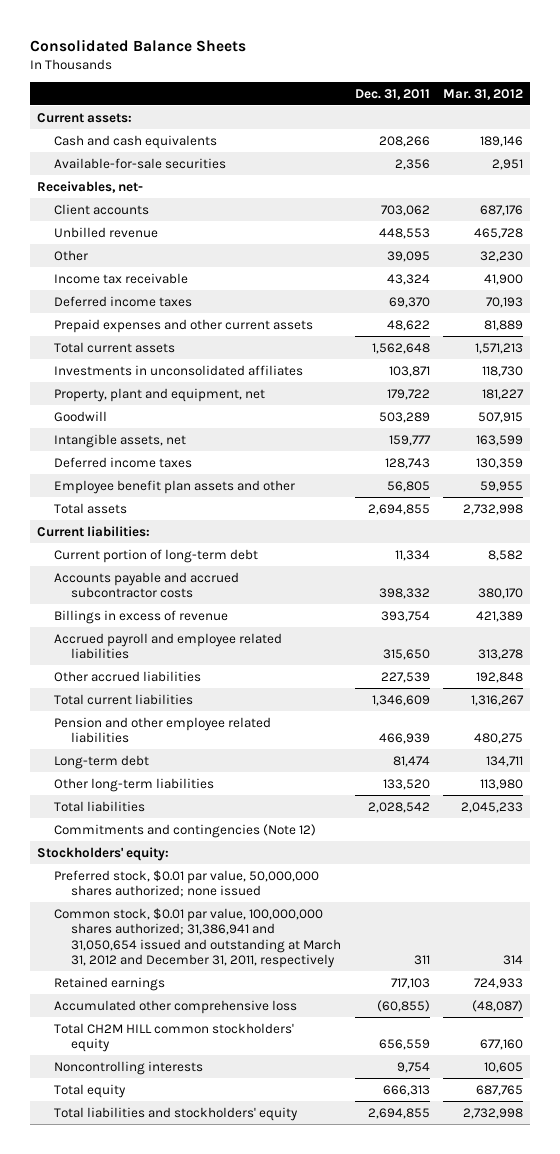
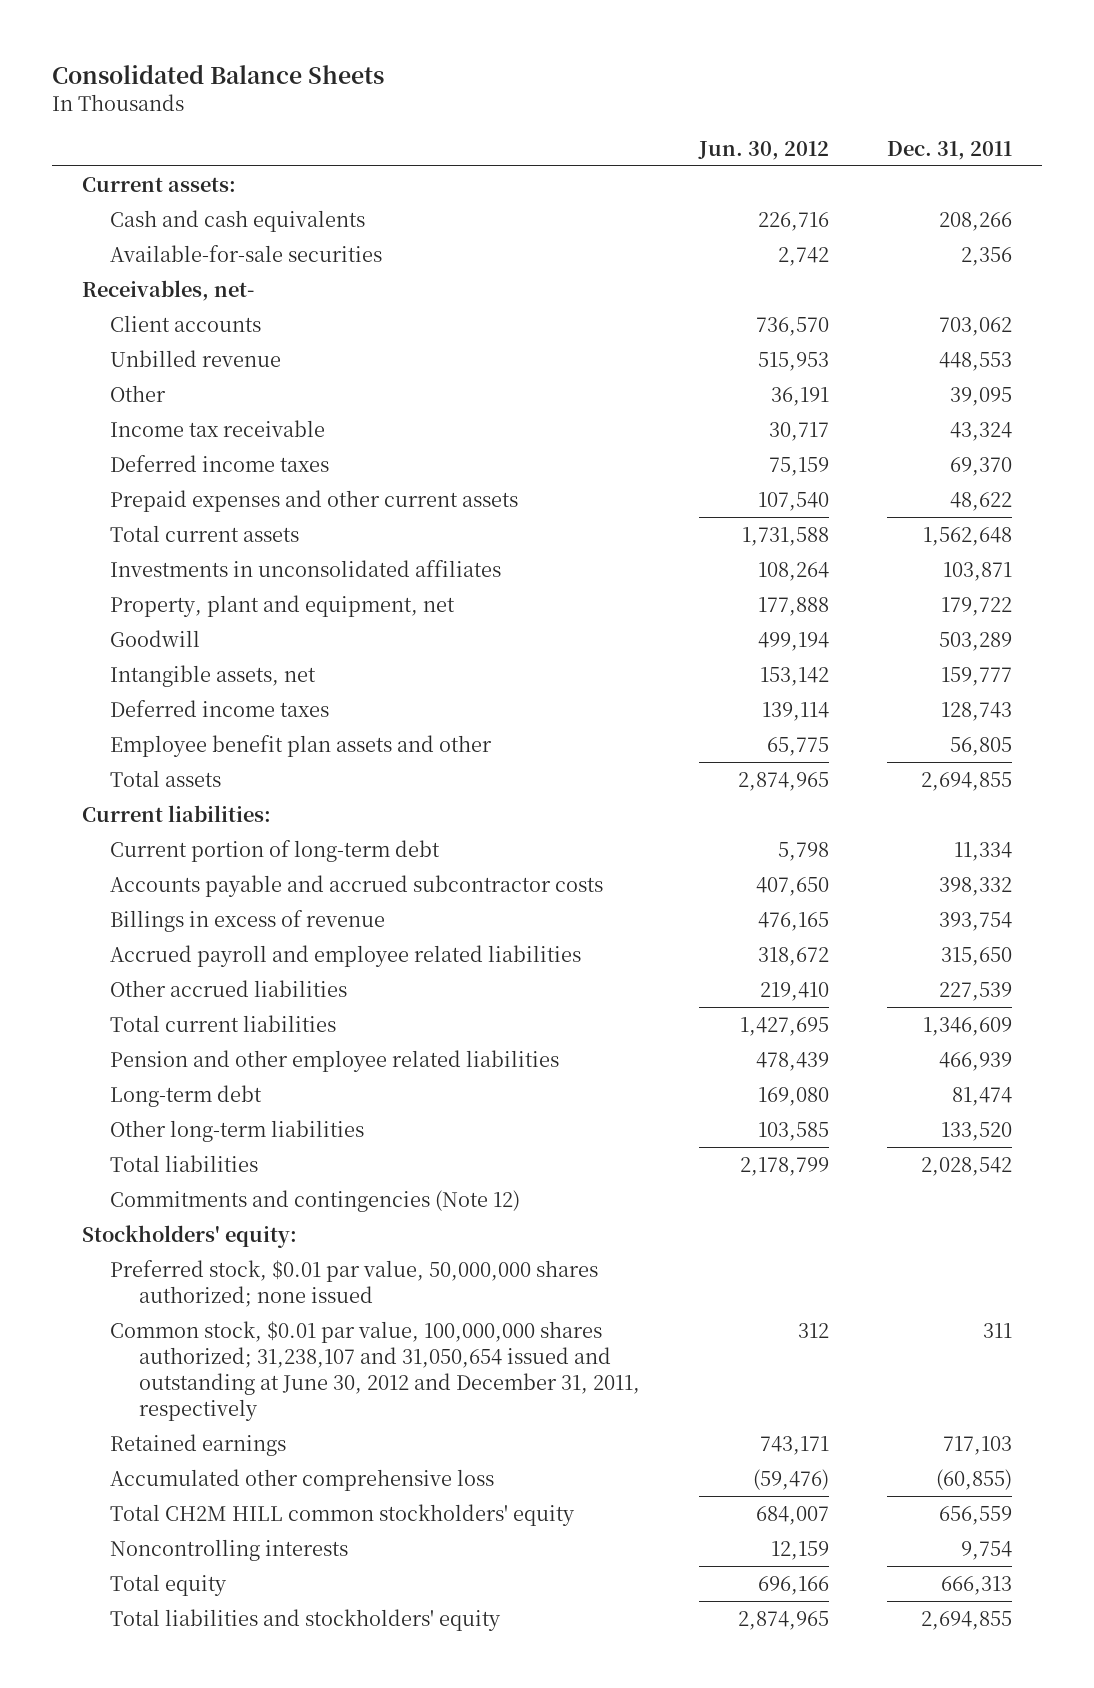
[443,88,524,100] Mar. 31, 2012 -> none
none -> [697,140,829,160] Jun. 30, 2012
[53,907,342,969] Common stock, $0.01 par value, 100,000,000 shares authorized; 31,386,941 and 31,050,654 issued and outstanding at March 31, 2012 and December 31, 2011, respectively -> [110,1320,641,1422] Common stock, $0.01 par value, 100,000,000 shares authorized; 31,238,107 and 31,050,654 issued and outstanding at June 30, 2012 and December 31, 2011, respectively

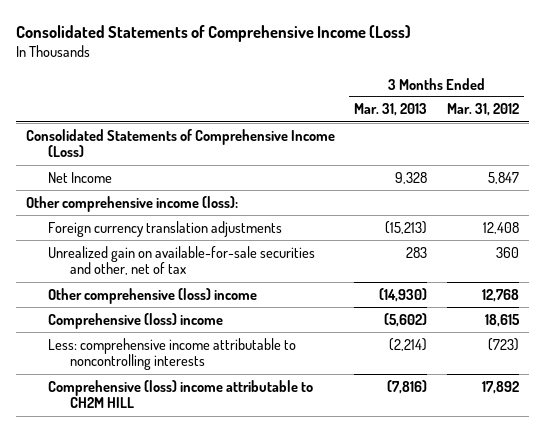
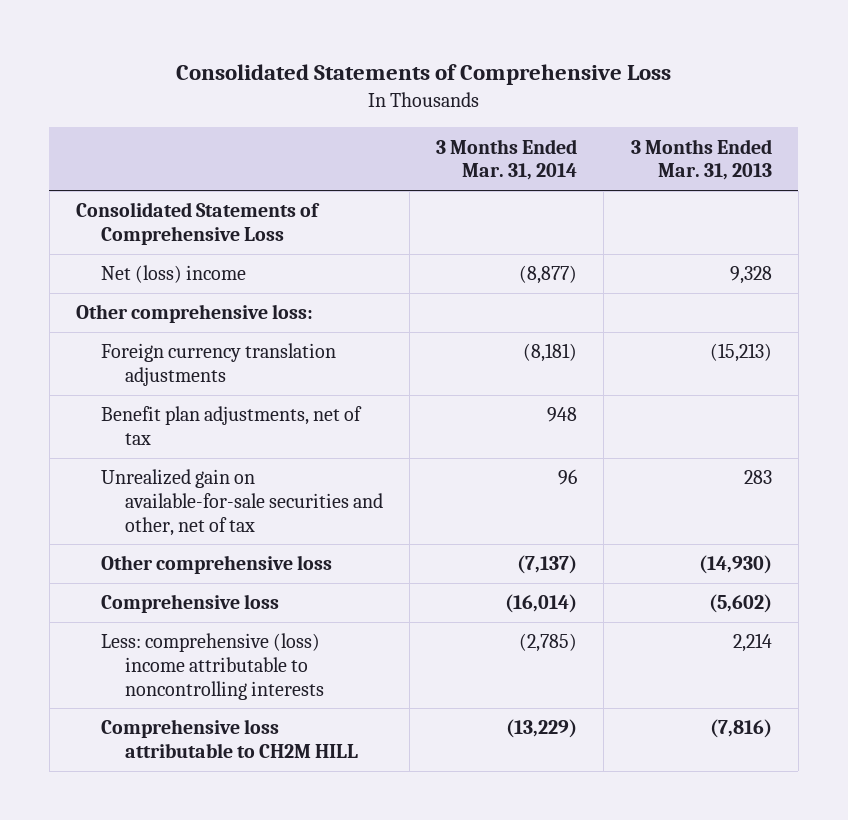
[15,24,411,42] Consolidated Statements of Comprehensive Income (Loss) -> [175,64,671,86] Consolidated Statements of Comprehensive Loss
[447,103,520,117] Mar. 31, 2012 -> none
none -> [436,138,578,181] 3 Months Ended Mar. 31, 2014
[25,128,335,158] Consolidated Statements of Comprehensive Income (Loss) -> [75,202,320,246] Consolidated Statements of Comprehensive Loss
[47,171,112,183] Net Income -> [100,265,246,284] Net (loss) income
[25,195,238,212] Other comprehensive income (loss): -> [75,304,313,324] Other comprehensive loss:
none -> [100,406,362,446] Benefit plan adjustments, net of tax
[47,287,257,304] Other comprehensive (loss) income -> [100,555,332,575] Other comprehensive loss
[47,312,223,329] Comprehensive (loss) income -> [100,594,279,614] Comprehensive loss
[47,337,296,371] Less: comprehensive income attributable to noncontrolling interests -> [100,633,325,700] Less: comprehensive (loss) income attributable to noncontrolling interests
[389,337,428,351] (2,214) -> [732,633,772,653] 2,214
[47,379,313,409] Comprehensive (loss) income attributable to CH2M HILL -> [100,719,359,759] Comprehensive loss attributable to CH2M HILL

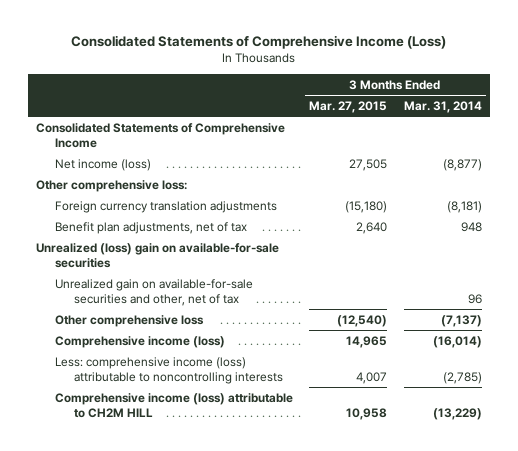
[175,64,671,86] Consolidated Statements of Comprehensive Loss -> [70,35,446,50] Consolidated Statements of Comprehensive Income (Loss)
[630,138,772,181] 3 Months Ended Mar. 31, 2013 -> none
none -> [309,100,388,113] Mar. 27, 2015
[75,202,320,246] Consolidated Statements of Comprehensive Loss -> [35,122,285,149] Consolidated Statements of Comprehensive Income
[100,265,246,284] Net (loss) income -> [54,158,151,171] Net income (loss)
none -> [35,242,279,269] Unrealized (loss) gain on available-for-sale securities
[100,594,279,614] Comprehensive loss -> [54,335,225,348] Comprehensive income (loss)
[100,633,325,700] Less: comprehensive (loss) income attributable to noncontrolling interests -> [54,356,283,385] Less: comprehensive income (loss) attributable to noncontrolling interests
[100,719,359,759] Comprehensive loss attributable to CH2M HILL -> [54,392,293,419] Comprehensive income (loss) attributable to CH2M HILL

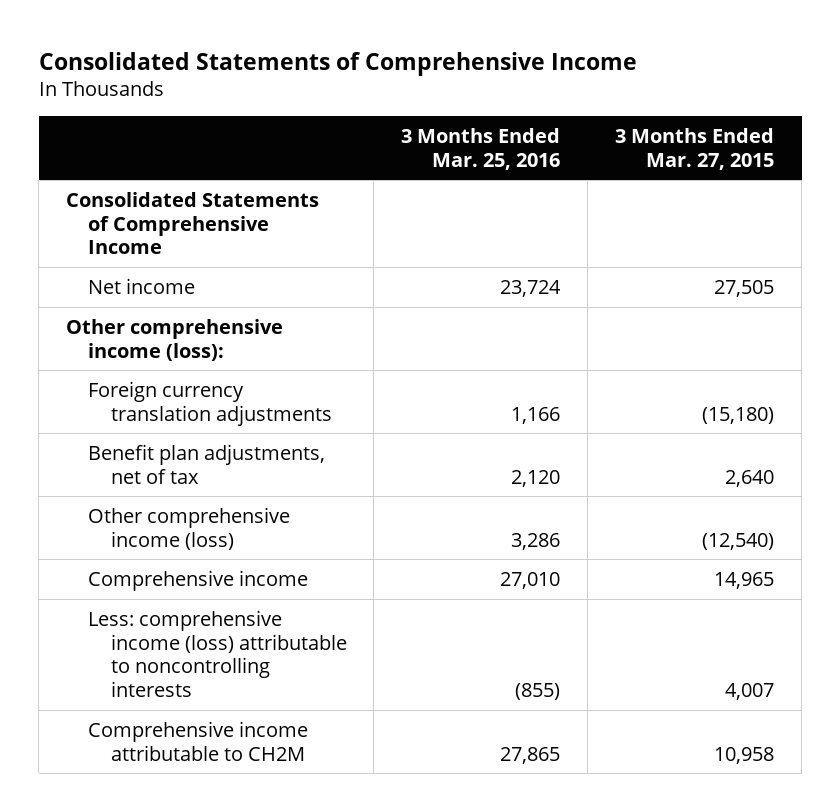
[70,35,446,50] Consolidated Statements of Comprehensive Income (Loss) -> [38,51,637,76] Consolidated Statements of Comprehensive Income
[403,100,482,113] Mar. 31, 2014 -> none
none -> [401,127,561,170] 3 Months Ended Mar. 25, 2016
[54,158,151,171] Net income (loss) -> [88,277,196,294] Net income
[35,179,187,192] Other comprehensive loss: -> [66,318,284,361] Other comprehensive income (loss):
[35,242,279,269] Unrealized (loss) gain on available-for-sale securities -> none
[54,278,253,307] Unrealized gain on available-for-sale securities and other, net of tax -> none
[54,314,204,327] Other comprehensive loss -> [88,506,291,550] Other comprehensive income (loss)
[54,335,225,348] Comprehensive income (loss) -> [88,569,309,591] Comprehensive income
[54,392,293,419] Comprehensive income (loss) attributable to CH2M HILL -> [88,720,309,761] Comprehensive income attributable to CH2M

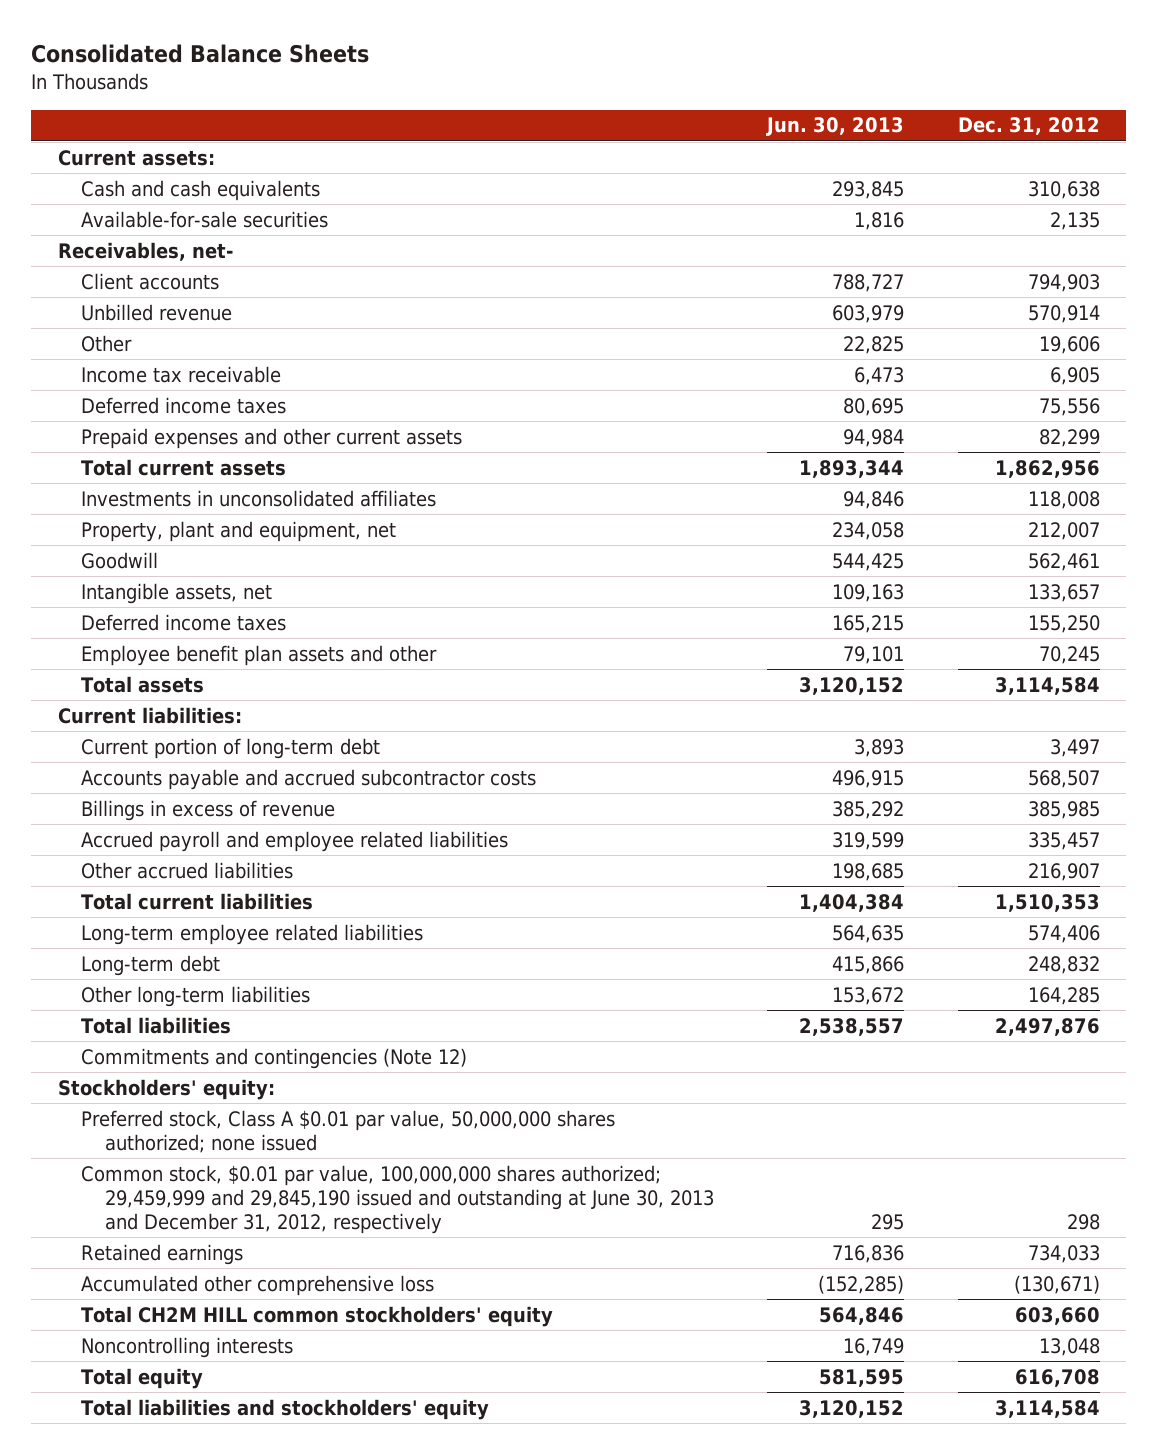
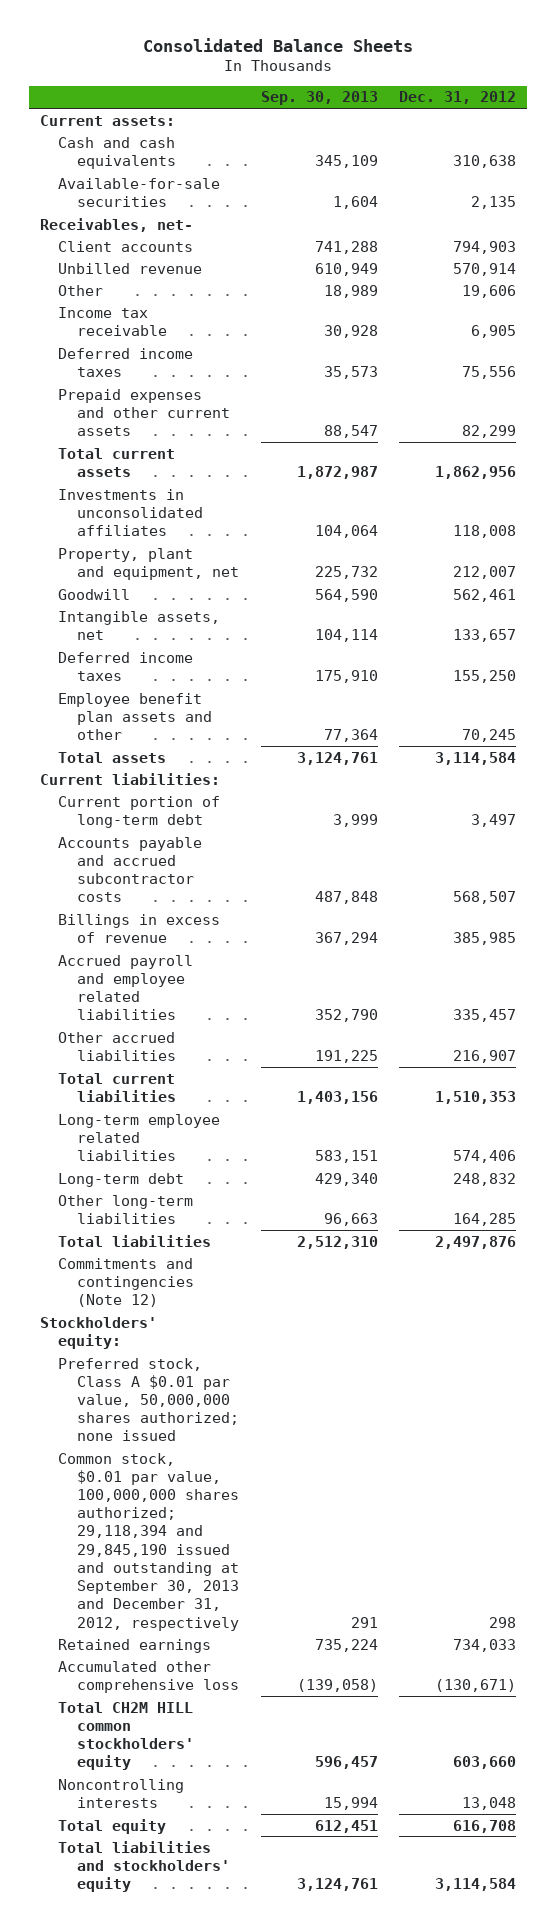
[766,117,905,137] Jun. 30, 2013 -> none
none -> [260,91,378,106] Sep. 30, 2013
[81,1164,715,1234] Common stock, $0.01 par value, 100,000,000 shares authorized; 29,459,999 and 29,845,190 issued and outstanding at June 30, 2013 and December 31, 2012, respectively -> [58,1452,239,1631] Common stock, $0.01 par value, 100,000,000 shares authorized; 29,118,394 and 29,845,190 issued and outstanding at September 30, 2013 and December 31, 2012, respectively

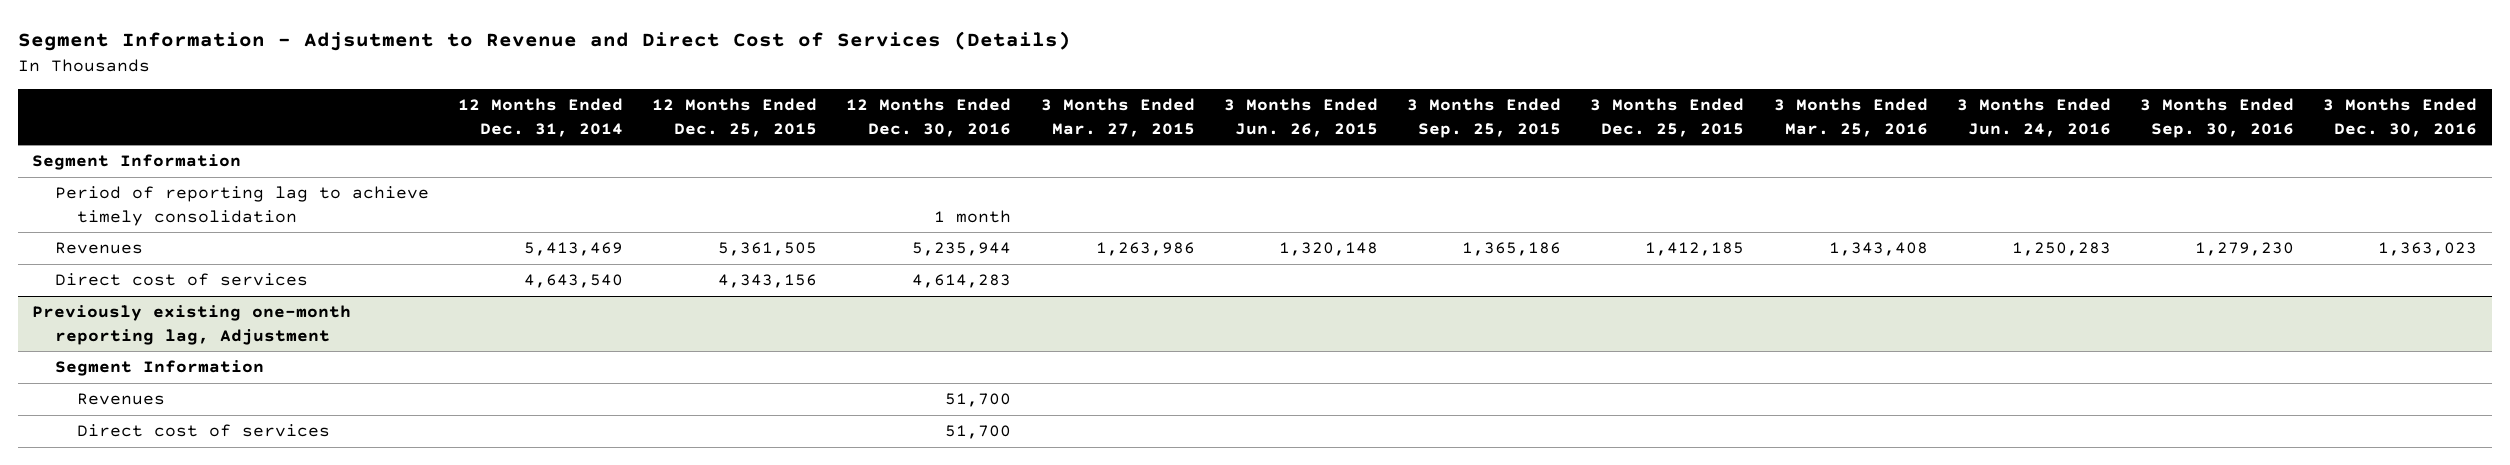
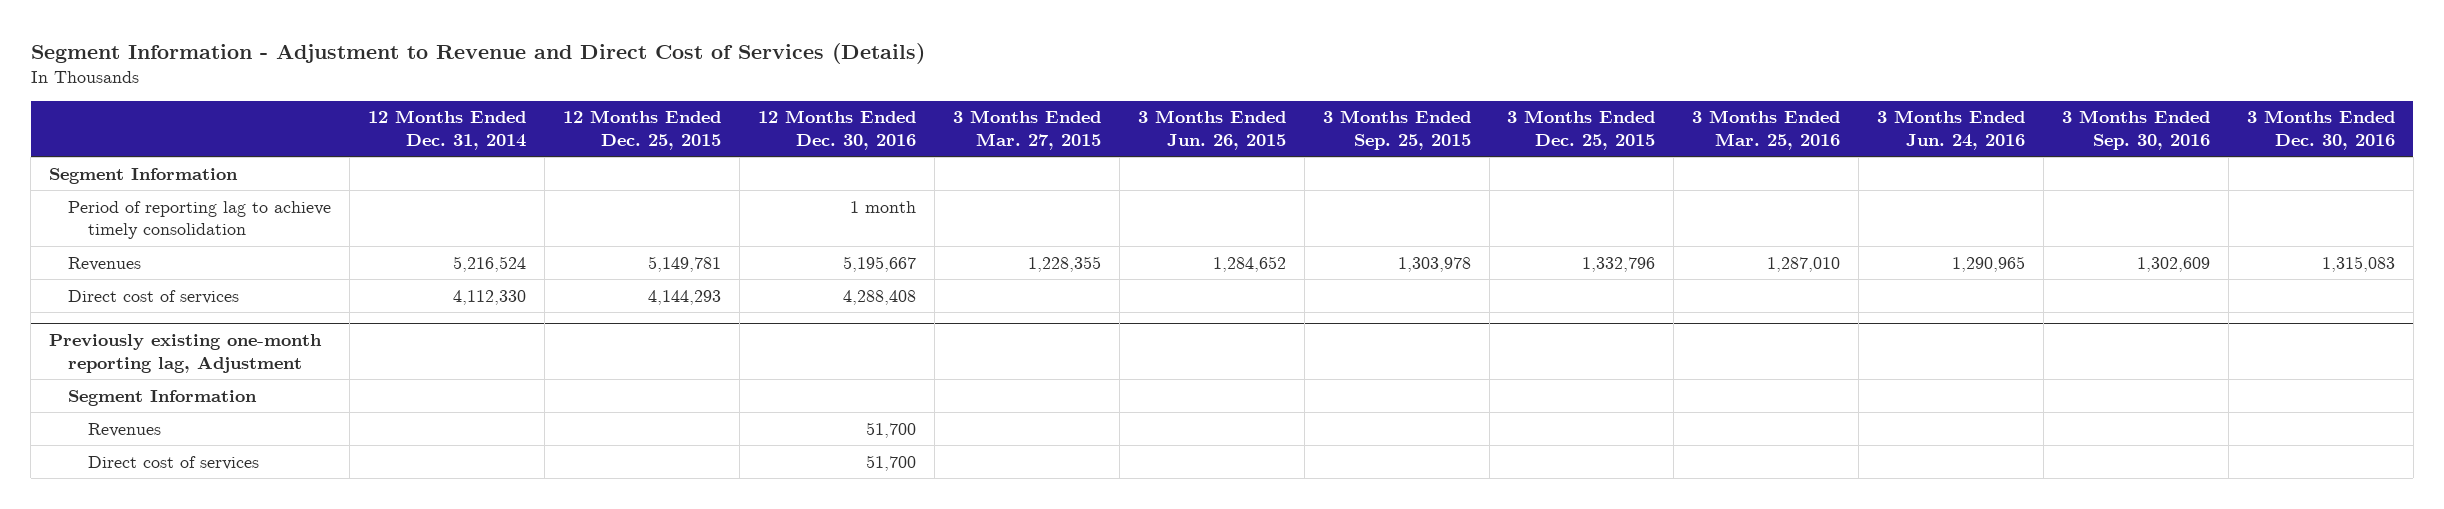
[17,31,1071,52] Segment Information - Adjsutment to Revenue and Direct Cost of Services (Details) -> [30,42,925,64] Segment Information - Adjustment to Revenue and Direct Cost of Services (Details)
[523,242,623,257] 5,413,469 -> [453,255,527,272] 5,216,524
[718,242,818,257] 5,361,505 -> [648,255,722,272] 5,149,781
[912,242,1012,257] 5,235,944 -> [843,255,917,272] 5,195,667
[1095,242,1195,257] 1,263,986 -> [1027,255,1101,272] 1,228,355
[1278,242,1378,257] 1,320,148 -> [1212,255,1286,272] 1,284,652
[1462,242,1562,257] 1,365,186 -> [1397,256,1471,272] 1,303,978
[1645,242,1745,257] 1,412,185 -> [1582,256,1656,272] 1,332,796
[1828,242,1928,257] 1,343,408 -> [1767,256,1841,272] 1,287,010
[2011,242,2111,257] 1,250,283 -> [1952,255,2026,272] 1,290,965
[2195,242,2295,257] 1,279,230 -> [2137,256,2211,272] 1,302,609
[2378,242,2478,257] 1,363,023 -> [2321,255,2395,272] 1,315,083
[523,274,623,289] 4,643,540 -> [453,289,527,305] 4,112,330
[718,274,818,289] 4,343,156 -> [648,289,722,305] 4,144,293
[912,274,1012,289] 4,614,283 -> [843,289,917,305] 4,288,408

